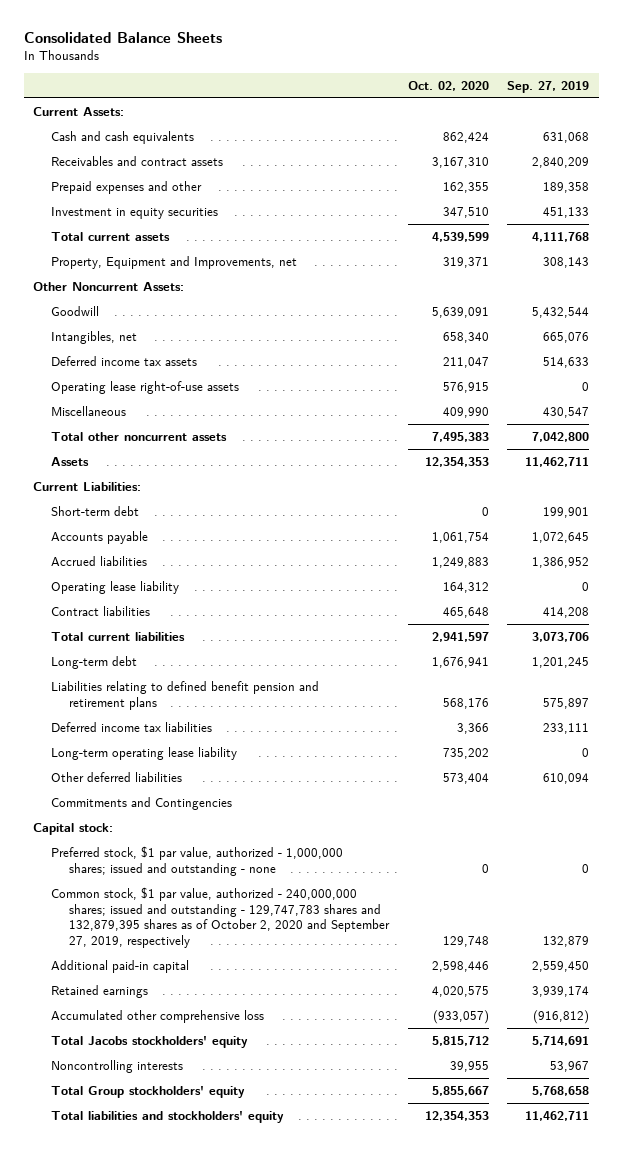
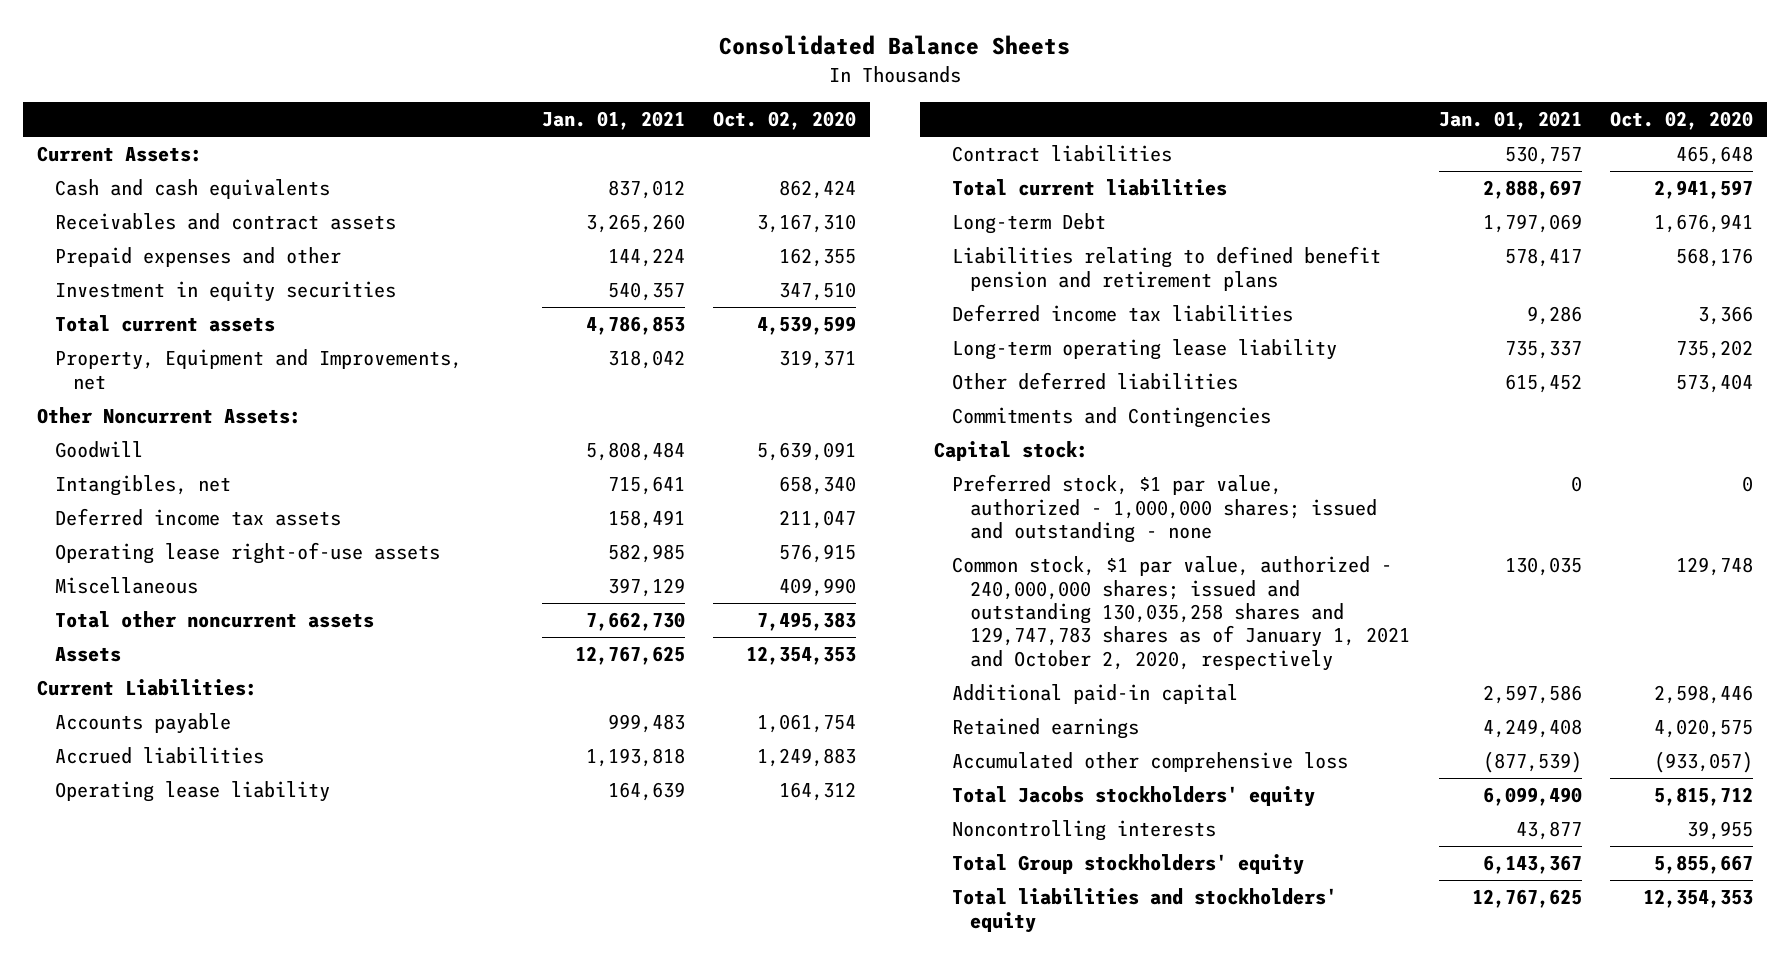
[507,80,590,93] Sep. 27, 2019 -> none
none -> [541,111,685,131] Jan. 01, 2021
[51,505,140,516] Short-term debt -> none
[51,655,138,669] Long-term debt -> [952,213,1107,235] Long-term Debt
[51,886,391,949] Common stock, $1 par value, authorized - 240,000,000 shares; issued and outstanding - 129,747,783 shares and 132,879,395 shares as of October 2, 2020 and September 27, 2019, respectively -> [952,556,1411,671] Common stock, $1 par value, authorized - 240,000,000 shares; issued and outstanding 130,035,258 shares and 129,747,783 shares as of January 1, 2021 and October 2, 2020, respectively

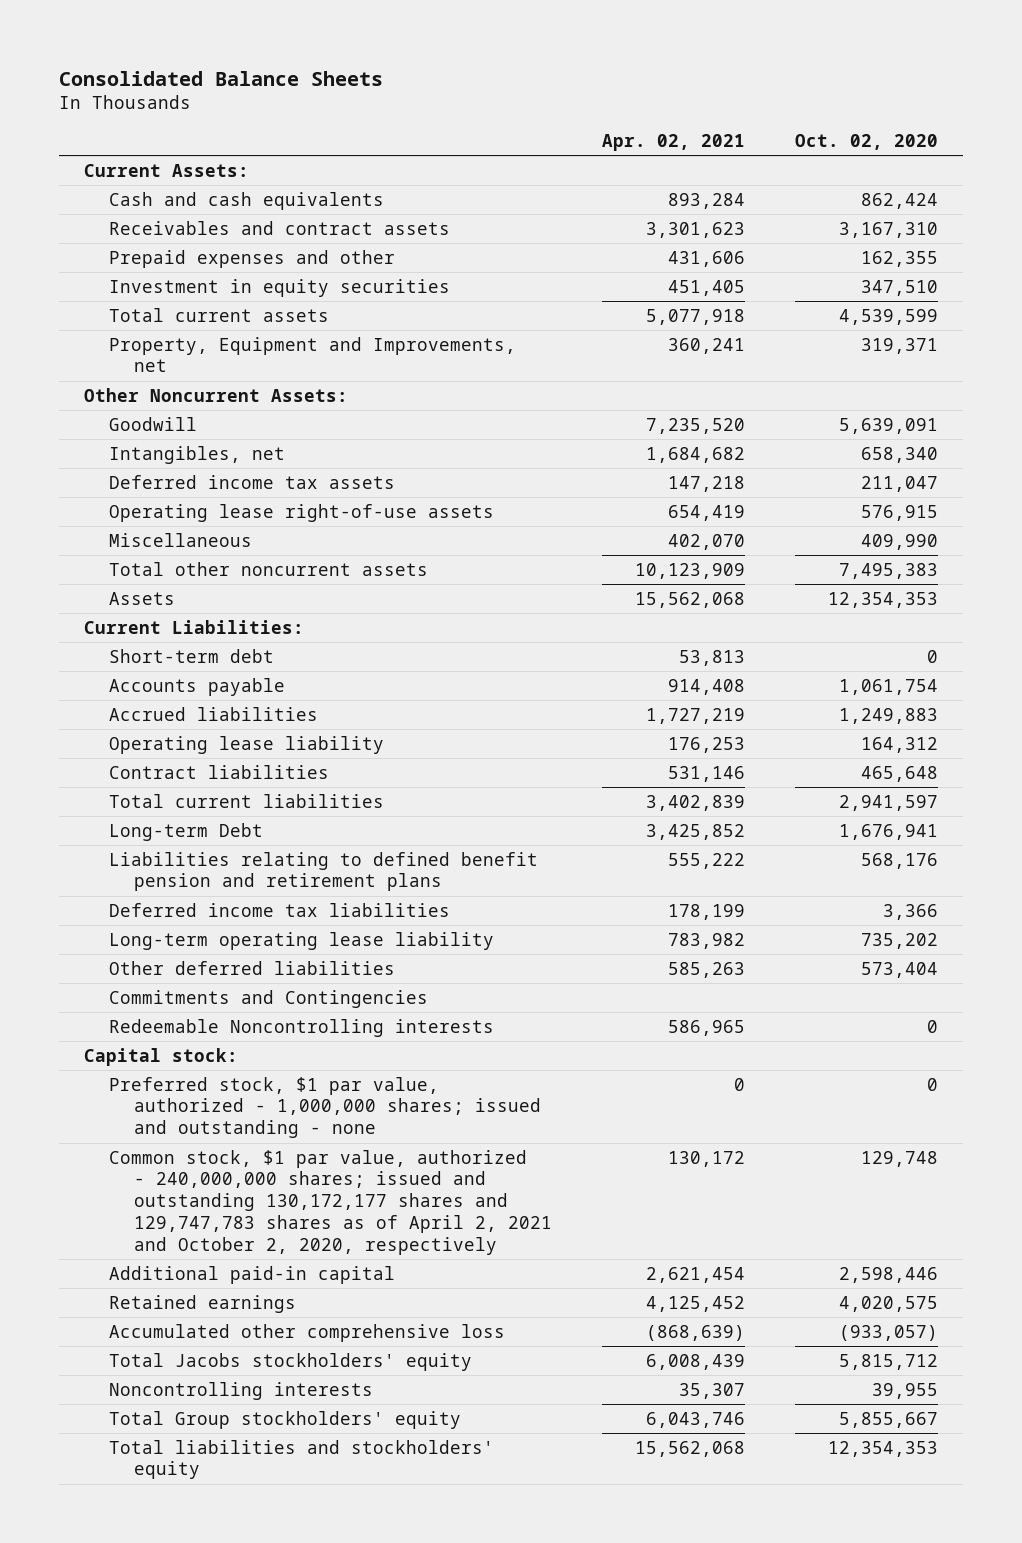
[541,111,685,131] Jan. 01, 2021 -> none
none -> [602,133,746,151] Apr. 02, 2021
none -> [108,648,274,663] Short-term debt
none -> [108,1018,494,1037] Redeemable Noncontrolling interests
[952,556,1411,671] Common stock, $1 par value, authorized - 240,000,000 shares; issued and outstanding 130,035,258 shares and 129,747,783 shares as of January 1, 2021 and October 2, 2020, respectively -> [108,1149,552,1255] Common stock, $1 par value, authorized - 240,000,000 shares; issued and outstanding 130,172,177 shares and 129,747,783 shares as of April 2, 2021 and October 2, 2020, respectively

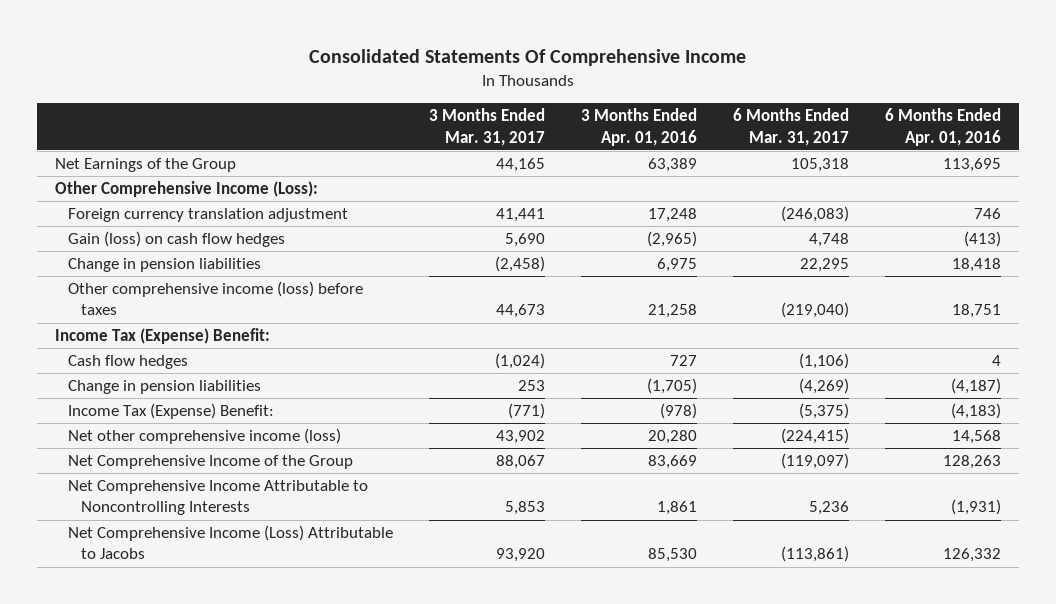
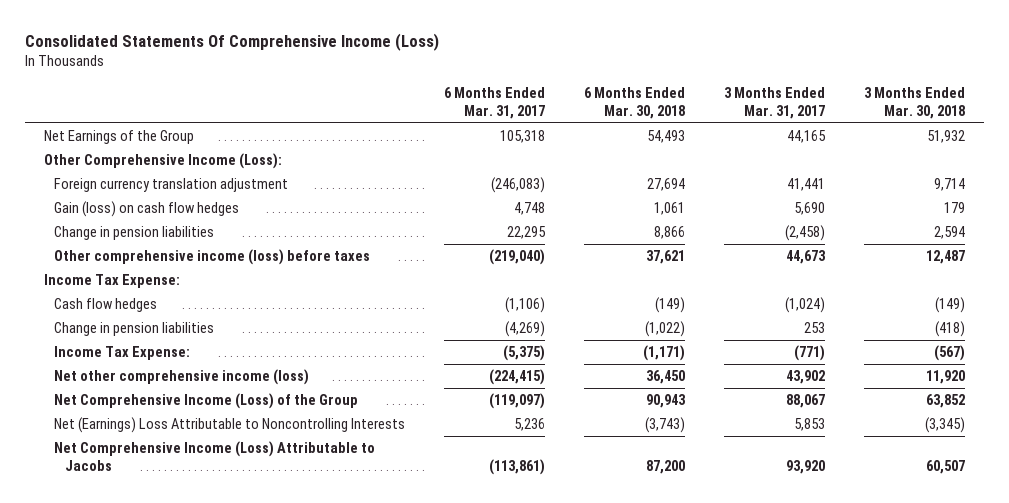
[308,49,746,67] Consolidated Statements Of Comprehensive Income -> [24,32,439,51] Consolidated Statements Of Comprehensive Income (Loss)
[580,108,697,146] 3 Months Ended Apr. 01, 2016 -> none
[884,108,1001,146] 6 Months Ended Apr. 01, 2016 -> none
none -> [584,86,686,119] 6 Months Ended Mar. 30, 2018
none -> [863,86,965,119] 3 Months Ended Mar. 30, 2018
[55,328,271,345] Income Tax (Expense) Benefit: -> [44,274,181,289] Income Tax Expense:
[67,403,274,420] Income Tax (Expense) Benefit: -> [54,346,191,361] Income Tax Expense:
[67,455,353,470] Net Comprehensive Income of the Group -> [54,393,359,410] Net Comprehensive Income (Loss) of the Group
[67,480,368,516] Net Comprehensive Income Attributable to Noncontrolling Interests -> [54,417,406,434] Net (Earnings) Loss Attributable to Noncontrolling Interests

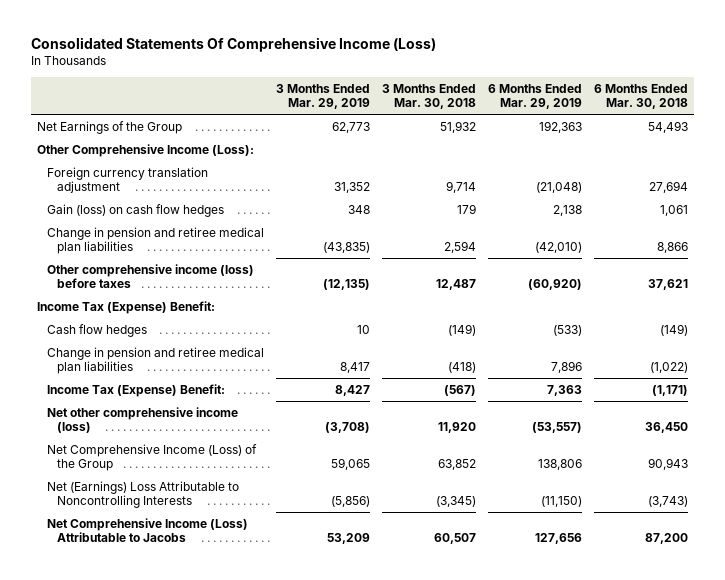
[444,86,546,119] 6 Months Ended Mar. 31, 2017 -> none
[723,86,825,119] 3 Months Ended Mar. 31, 2017 -> none
none -> [276,84,371,110] 3 Months Ended Mar. 29, 2019
none -> [488,84,583,110] 6 Months Ended Mar. 29, 2019
[54,226,215,241] Change in pension liabilities -> [47,226,265,254] Change in pension and retiree medical plan liabilities
[44,274,181,289] Income Tax Expense: -> [36,300,215,314] Income Tax (Expense) Benefit:
[54,322,215,337] Change in pension liabilities -> [47,346,265,374] Change in pension and retiree medical plan liabilities
[54,346,191,361] Income Tax Expense: -> [47,383,226,397] Income Tax (Expense) Benefit:

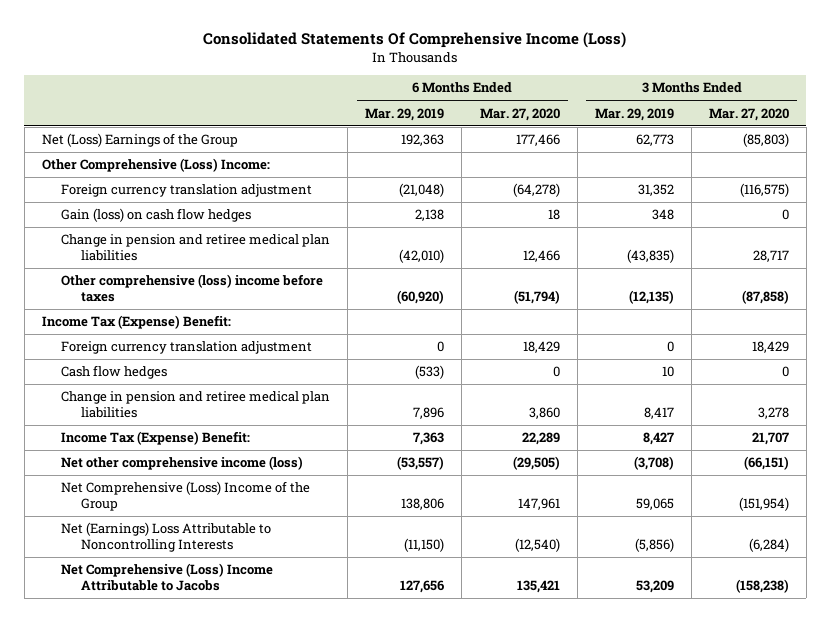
[382,84,477,110] 3 Months Ended Mar. 30, 2018 -> none
[594,84,689,110] 6 Months Ended Mar. 30, 2018 -> none
none -> [479,107,560,121] Mar. 27, 2020
none -> [708,107,789,121] Mar. 27, 2020
[36,120,182,134] Net Earnings of the Group -> [41,133,238,148] Net (Loss) Earnings of the Group
[36,143,254,157] Other Comprehensive Income (Loss): -> [41,158,270,173] Other Comprehensive (Loss) Income:
[47,263,255,288] Other comprehensive income (loss) before taxes -> [61,274,324,303] Other comprehensive (loss) income before taxes
none -> [61,341,313,355] Foreign currency translation adjustment
[47,443,258,471] Net Comprehensive Income (Loss) of the Group -> [61,481,311,512] Net Comprehensive (Loss) Income of the Group
[47,517,249,542] Net Comprehensive Income (Loss) Attributable to Jacobs -> [61,563,274,592] Net Comprehensive (Loss) Income Attributable to Jacobs

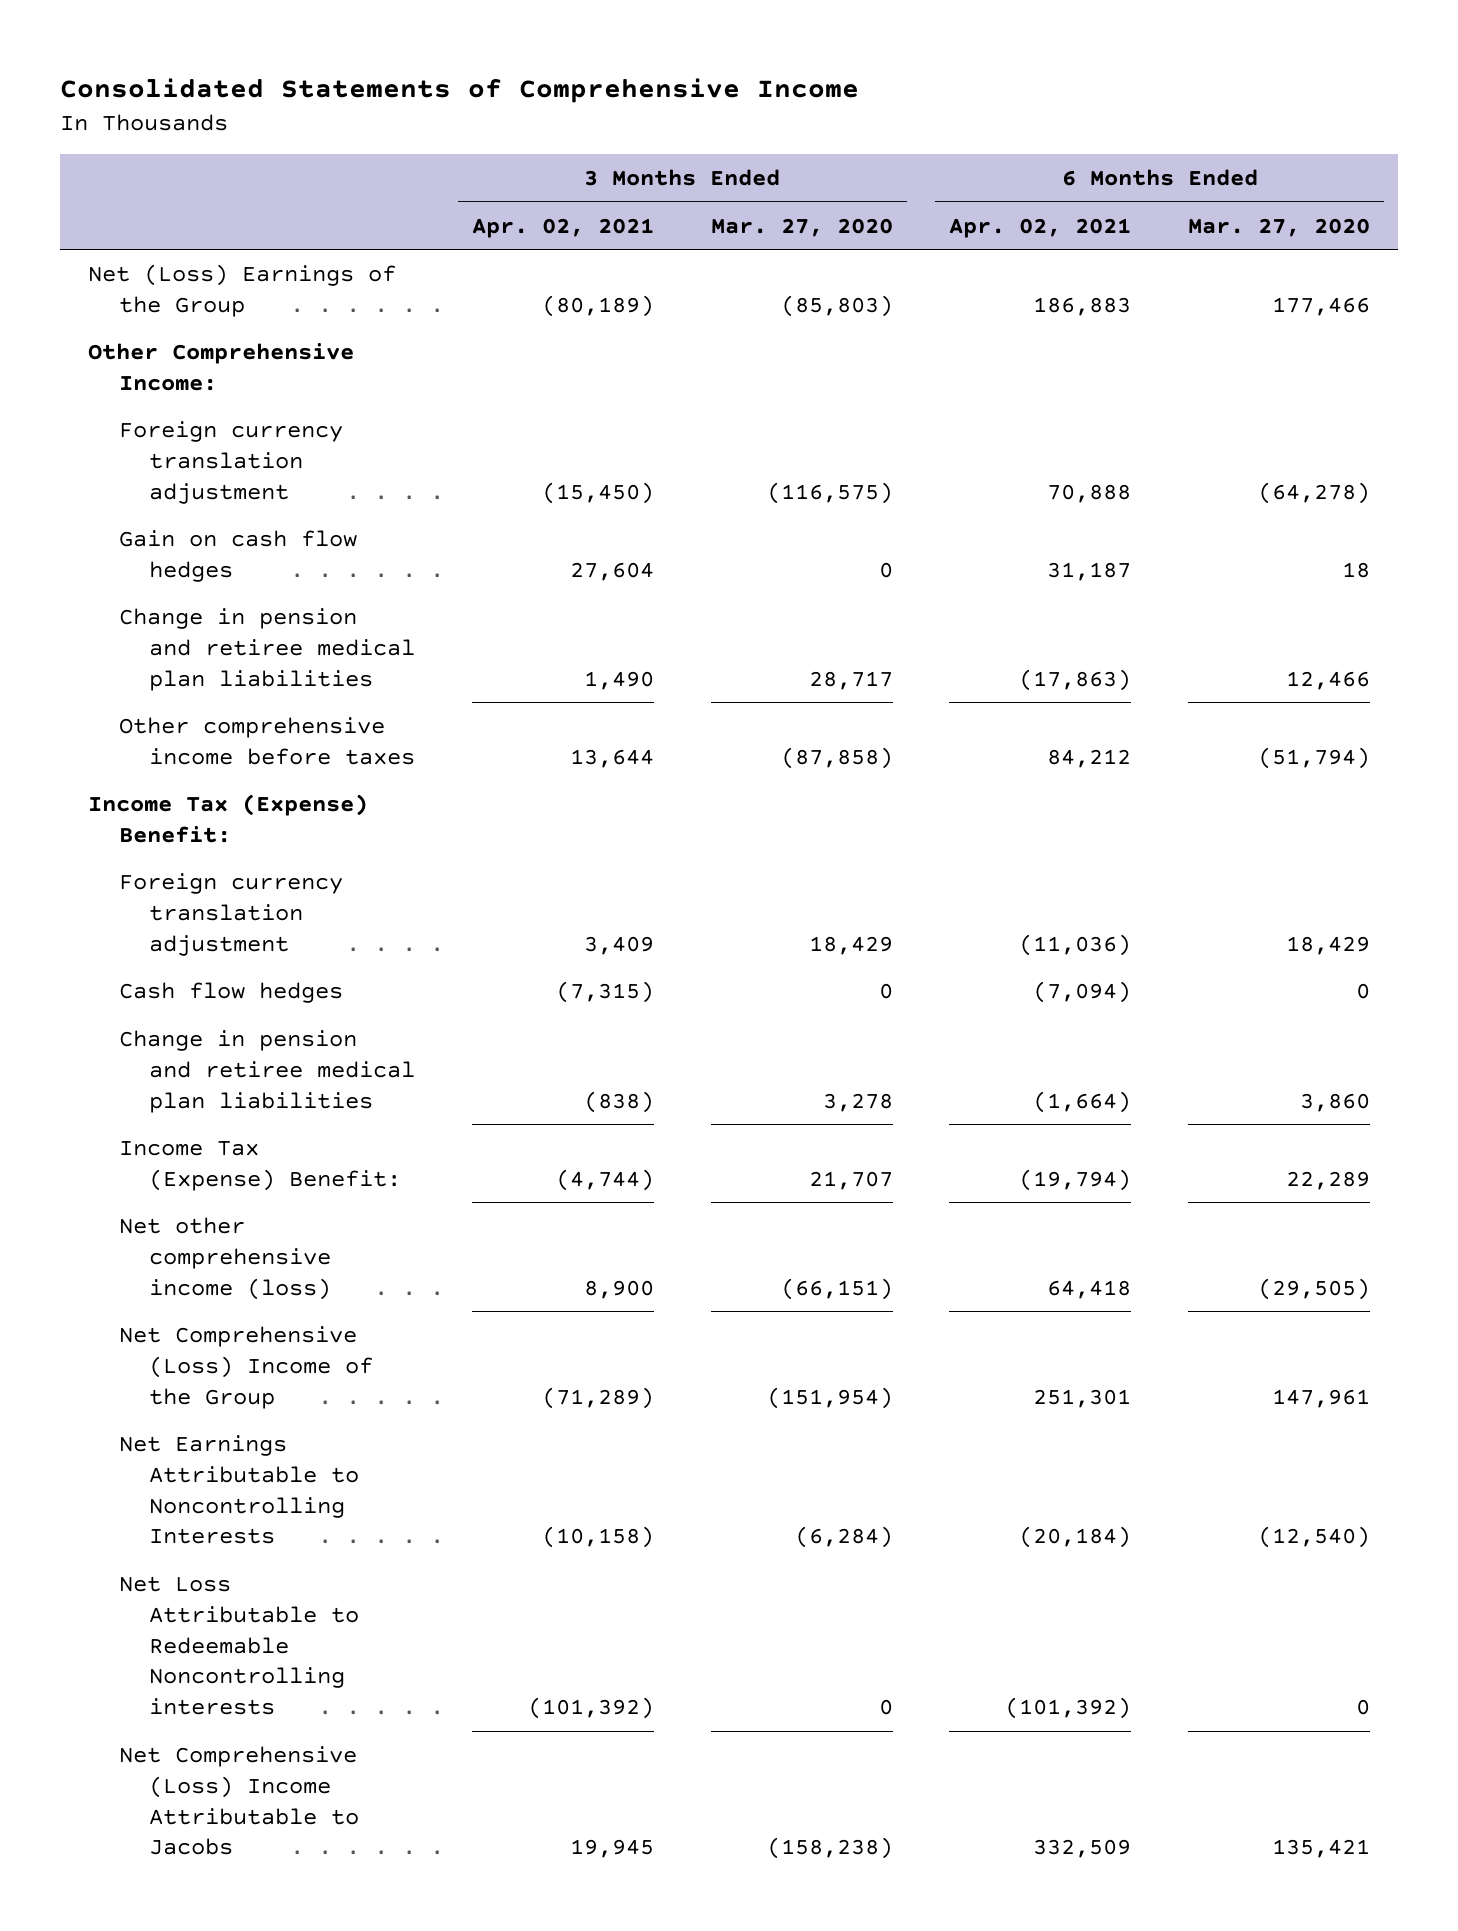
[203,32,627,49] Consolidated Statements Of Comprehensive Income (Loss) -> [59,78,859,104] Consolidated Statements of Comprehensive Income
[365,107,445,121] Mar. 29, 2019 -> none
[594,107,674,121] Mar. 29, 2019 -> none
none -> [471,217,654,238] Apr. 02, 2021
none -> [949,217,1132,238] Apr. 02, 2021
[41,158,270,173] Other Comprehensive (Loss) Income: -> [88,342,355,391] Other Comprehensive Income:
[61,208,252,223] Gain (loss) on cash flow hedges -> [118,529,357,582] Gain on cash flow hedges
[61,274,324,303] Other comprehensive (loss) income before taxes -> [118,716,416,765] Other comprehensive income before taxes
[61,522,272,553] Net (Earnings) Loss Attributable to Noncontrolling Interests -> [118,1434,360,1545] Net Earnings Attributable to Noncontrolling Interests
none -> [118,1575,360,1716] Net Loss Attributable to Redeemable Noncontrolling interests

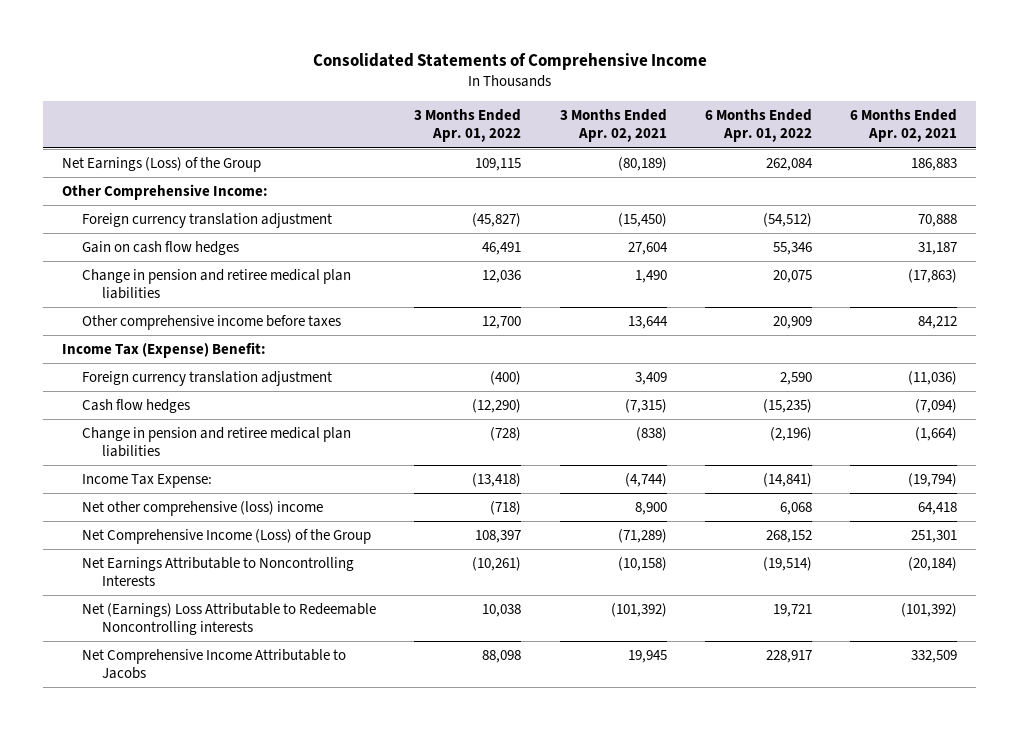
[710,217,893,237] Mar. 27, 2020 -> none
[1188,217,1371,237] Mar. 27, 2020 -> none
none -> [414,109,522,143] 3 Months Ended Apr. 01, 2022
none -> [704,109,812,143] 6 Months Ended Apr. 01, 2022
[88,263,397,317] Net (Loss) Earnings of the Group -> [62,157,262,173] Net Earnings (Loss) of the Group
[118,1140,402,1191] Income Tax (Expense) Benefit: -> [81,474,212,489] Income Tax Expense:
[118,1216,332,1300] Net other comprehensive income (loss) -> [81,501,323,517] Net other comprehensive (loss) income
[118,1325,374,1409] Net Comprehensive (Loss) Income of the Group -> [81,529,371,545] Net Comprehensive Income (Loss) of the Group
[118,1575,360,1716] Net Loss Attributable to Redeemable Noncontrolling interests -> [81,603,376,636] Net (Earnings) Loss Attributable to Redeemable Noncontrolling interests
[118,1745,360,1856] Net Comprehensive (Loss) Income Attributable to Jacobs -> [81,649,346,680] Net Comprehensive Income Attributable to Jacobs

